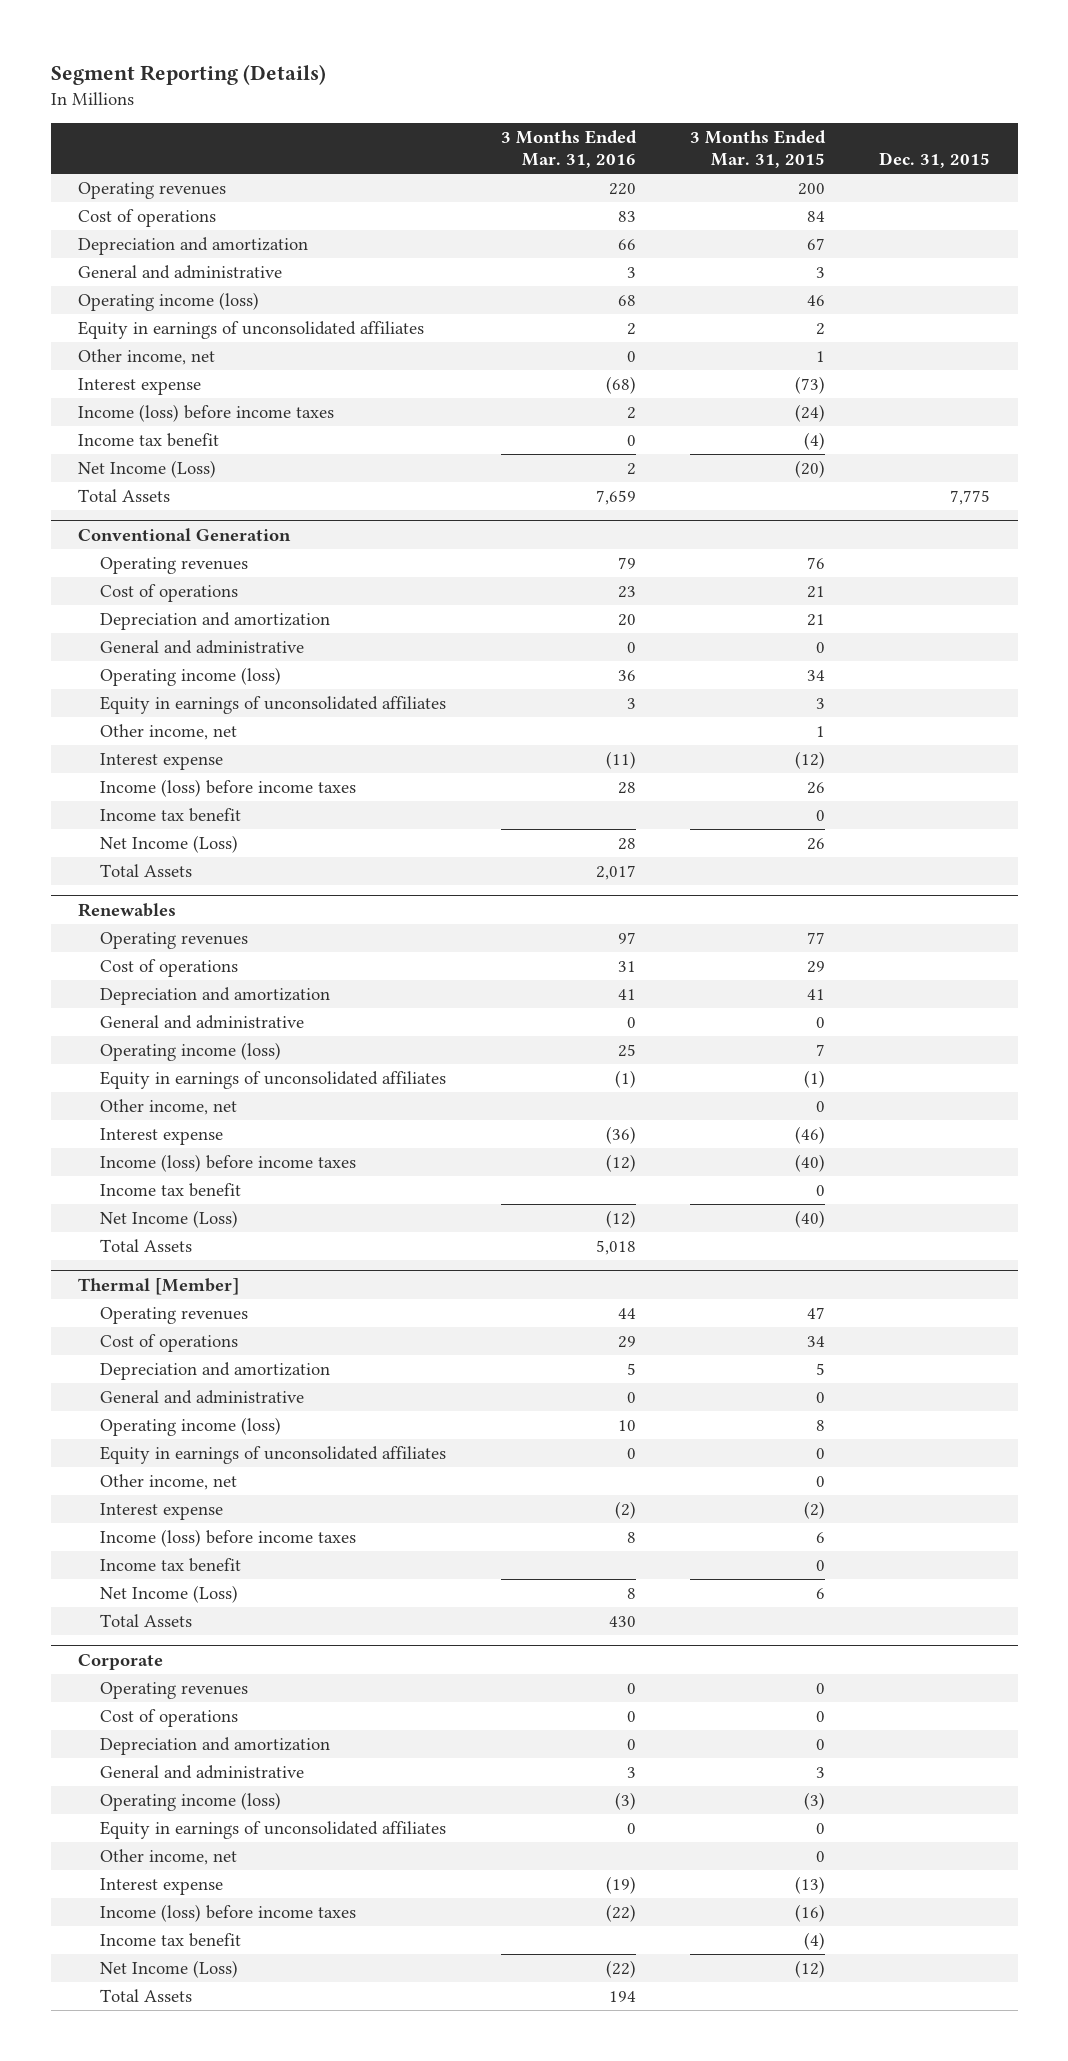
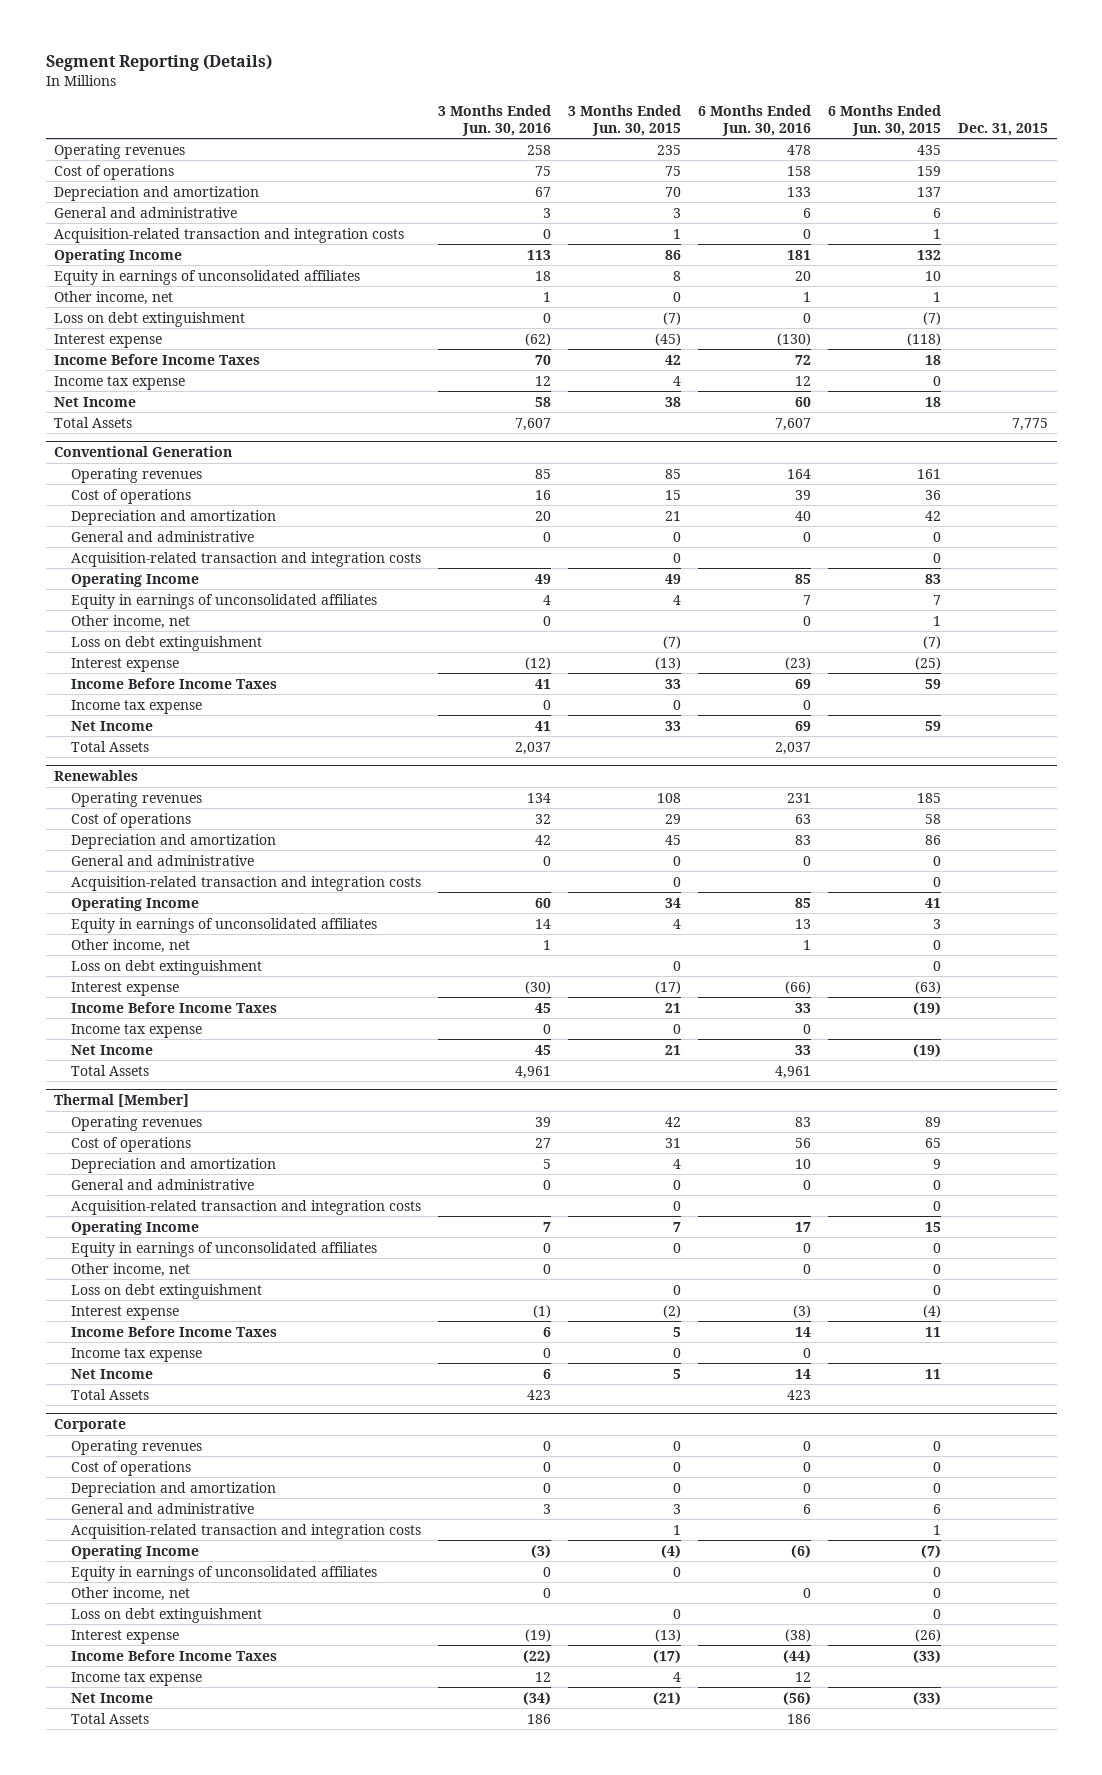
[500,130,637,169] 3 Months Ended Mar. 31, 2016 -> none
[690,130,827,169] 3 Months Ended Mar. 31, 2015 -> none
none -> [437,104,551,136] 3 Months Ended Jun. 30, 2016
none -> [567,104,681,136] 3 Months Ended Jun. 30, 2015
none -> [698,104,812,136] 6 Months Ended Jun. 30, 2016
none -> [828,104,942,136] 6 Months Ended Jun. 30, 2015
none -> [54,227,405,243] Acquisition-related transaction and integration costs
[78,292,260,312] Operating income (loss) -> [54,248,183,263] Operating Income
none -> [54,311,246,327] Loss on debt extinguishment
[78,404,335,423] Income (loss) before income taxes -> [54,353,261,365] Income Before Income Taxes
[78,433,220,448] Income tax benefit -> [54,375,186,390] Income tax expense
[78,460,217,479] Net Income (Loss) -> [54,396,137,407] Net Income
none -> [70,551,421,567] Acquisition-related transaction and integration costs
[100,667,282,687] Operating income (loss) -> [70,572,199,587] Operating Income
none -> [70,635,262,651] Loss on debt extinguishment
[100,779,357,798] Income (loss) before income taxes -> [70,677,277,689] Income Before Income Taxes
[100,808,242,823] Income tax benefit -> [70,699,202,714] Income tax expense
[100,835,239,854] Net Income (Loss) -> [70,720,153,731] Net Income
none -> [70,875,421,891] Acquisition-related transaction and integration costs
[100,1042,282,1062] Operating income (loss) -> [70,896,199,911] Operating Income
none -> [70,959,262,975] Loss on debt extinguishment
[100,1154,357,1173] Income (loss) before income taxes -> [70,1001,277,1013] Income Before Income Taxes
[100,1183,242,1198] Income tax benefit -> [70,1023,202,1038] Income tax expense
[100,1210,239,1229] Net Income (Loss) -> [70,1044,153,1055] Net Income
none -> [70,1199,421,1215] Acquisition-related transaction and integration costs
[100,1417,282,1437] Operating income (loss) -> [70,1220,199,1235] Operating Income
none -> [70,1283,262,1299] Loss on debt extinguishment
[100,1529,357,1548] Income (loss) before income taxes -> [70,1325,277,1337] Income Before Income Taxes
[100,1558,242,1573] Income tax benefit -> [70,1347,202,1362] Income tax expense
[100,1585,239,1604] Net Income (Loss) -> [70,1368,153,1379] Net Income
none -> [70,1523,421,1539] Acquisition-related transaction and integration costs
[100,1792,282,1812] Operating income (loss) -> [70,1544,199,1559] Operating Income
none -> [70,1607,262,1623] Loss on debt extinguishment
[100,1904,357,1923] Income (loss) before income taxes -> [70,1649,277,1661] Income Before Income Taxes
[100,1933,242,1948] Income tax benefit -> [70,1671,202,1686] Income tax expense
[100,1960,239,1979] Net Income (Loss) -> [70,1692,153,1703] Net Income

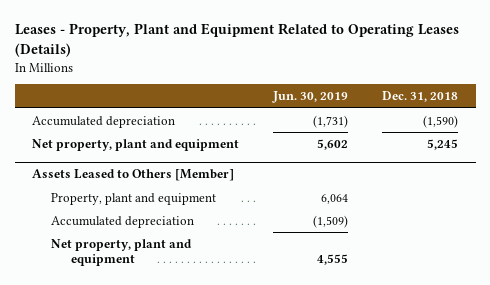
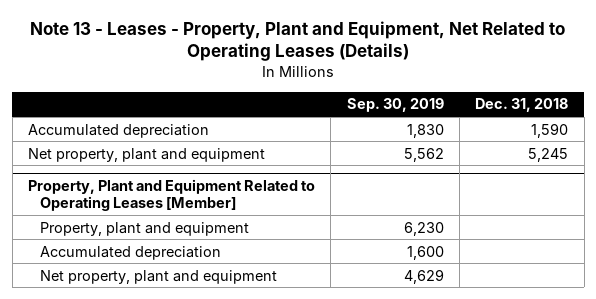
[14,23,459,58] Leases - Property, Plant and Equipment Related to Operating Leases (Details) -> [30,20,566,62] Note 13 - Leases - Property, Plant and Equipment, Net Related to Operating Leases (Details)
[272,91,349,104] Jun. 30, 2019 -> none
none -> [346,98,444,113] Sep. 30, 2019
[423,114,459,128] (1,590) -> [531,122,569,138] 1,590
[31,169,234,182] Assets Leased to Others [Member] -> none
[51,192,217,205] Property, plant and equipment -> none
[51,215,195,228] Accumulated depreciation -> none
[51,238,193,266] Net property, plant and equipment -> none
none -> [28,179,316,212] Property, Plant and Equipment Related to Operating Leases [Member]
none -> [39,221,249,236] Property, plant and equipment
none -> [39,245,221,260] Accumulated depreciation
none -> [39,269,277,284] Net property, plant and equipment

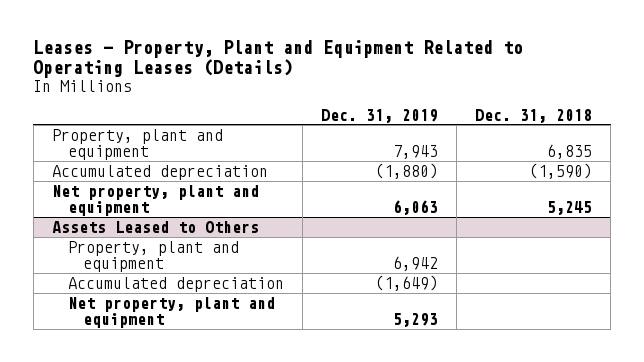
[30,20,566,62] Note 13 - Leases - Property, Plant and Equipment, Net Related to Operating Leases (Details) -> [33,39,524,78] Leases - Property, Plant and Equipment Related to Operating Leases (Details)
[346,98,444,113] Sep. 30, 2019 -> none
none -> [320,108,438,123] Dec. 31, 2019
none -> [52,128,224,161] Property, plant and equipment
[531,122,569,138] 1,590 -> [529,162,593,179] (1,590)
[28,179,316,212] Property, Plant and Equipment Related to Operating Leases [Member] -> none
[39,221,249,236] Property, plant and equipment -> none
[39,245,221,260] Accumulated depreciation -> none
[39,269,277,284] Net property, plant and equipment -> none
none -> [52,220,260,233] Assets Leased to Others
none -> [67,240,239,273] Property, plant and equipment
none -> [67,276,284,292] Accumulated depreciation
none -> [67,296,275,329] Net property, plant and equipment

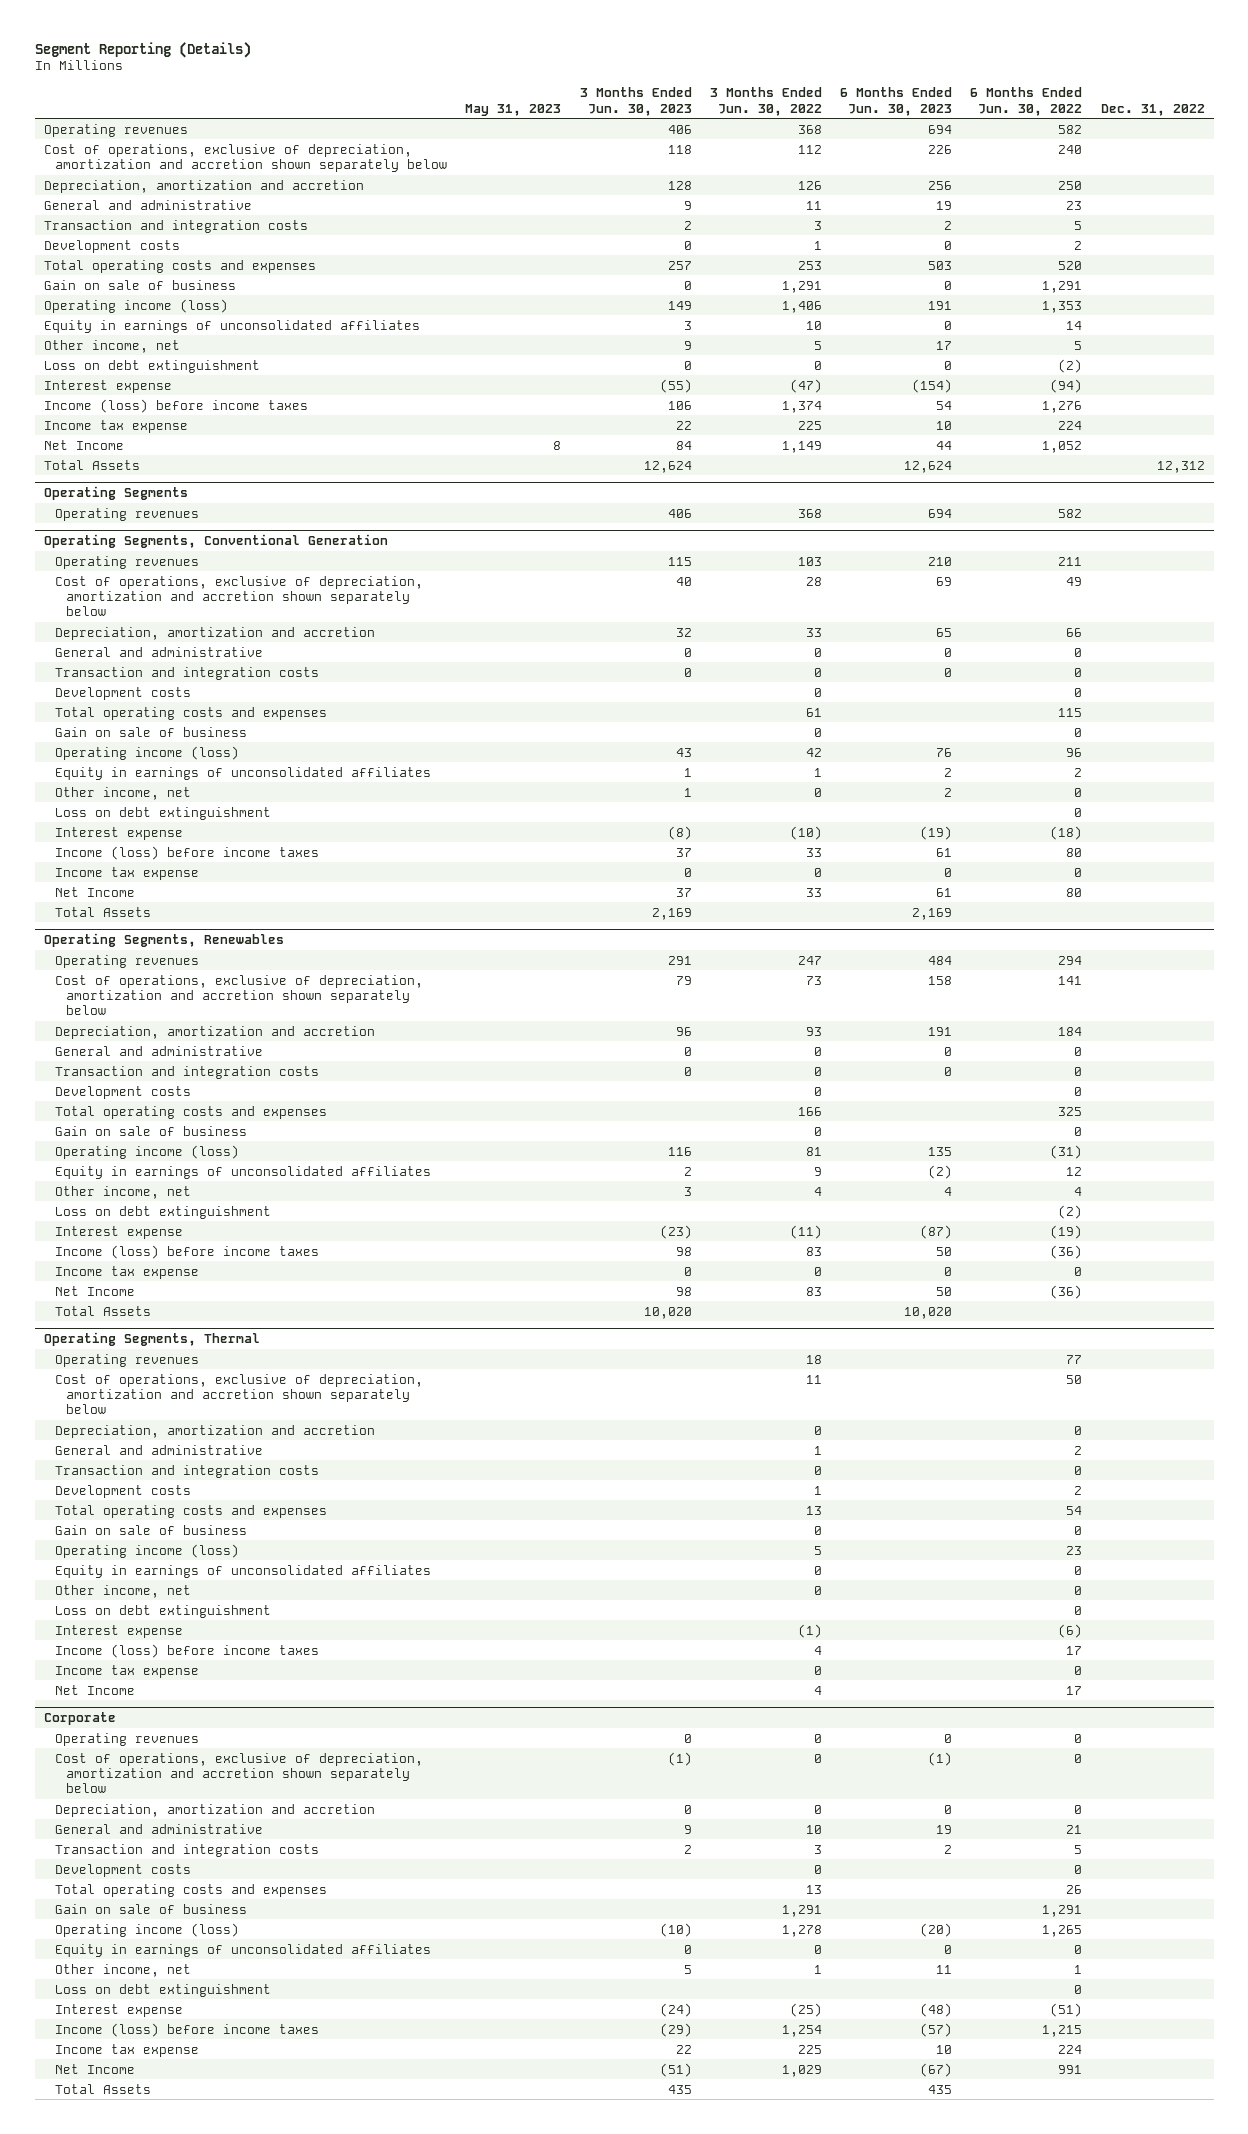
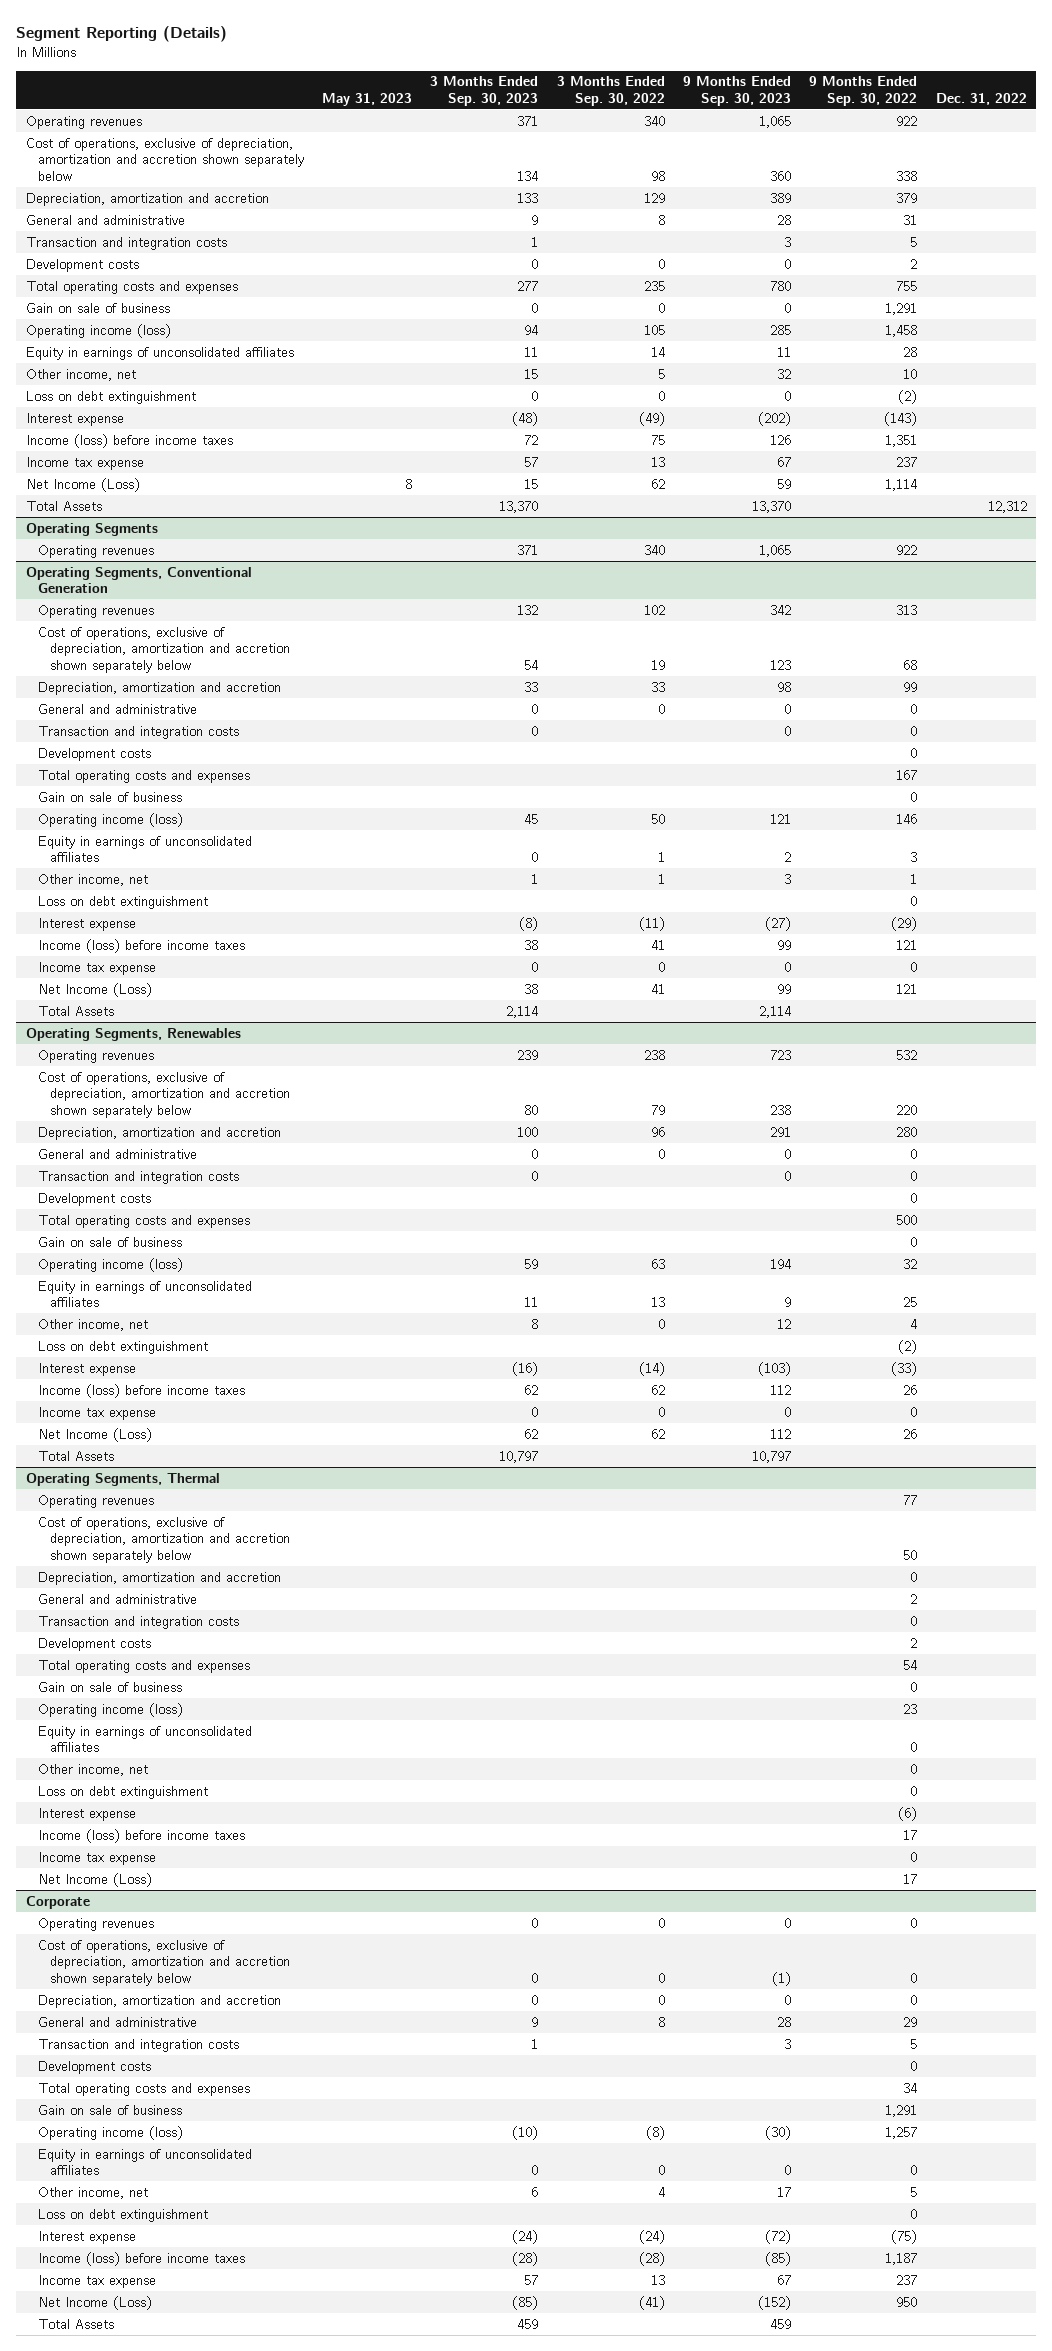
[579,87,692,116] 3 Months Ended Jun. 30, 2023 -> none
[709,87,822,116] 3 Months Ended Jun. 30, 2022 -> none
[840,87,953,116] 6 Months Ended Jun. 30, 2023 -> none
[970,87,1083,116] 6 Months Ended Jun. 30, 2022 -> none
none -> [430,76,539,106] 3 Months Ended Sep. 30, 2023
none -> [556,76,665,106] 3 Months Ended Sep. 30, 2022
none -> [682,76,791,106] 9 Months Ended Sep. 30, 2023
none -> [809,76,918,106] 9 Months Ended Sep. 30, 2022
[43,439,124,450] Net Income -> [25,477,140,492] Net Income (Loss)
[54,886,135,897] Net Income -> [37,982,152,997] Net Income (Loss)
[54,1285,135,1296] Net Income -> [37,1427,152,1442] Net Income (Loss)
[54,1684,135,1695] Net Income -> [37,1872,152,1887] Net Income (Loss)
[54,2063,135,2074] Net Income -> [37,2295,152,2310] Net Income (Loss)

